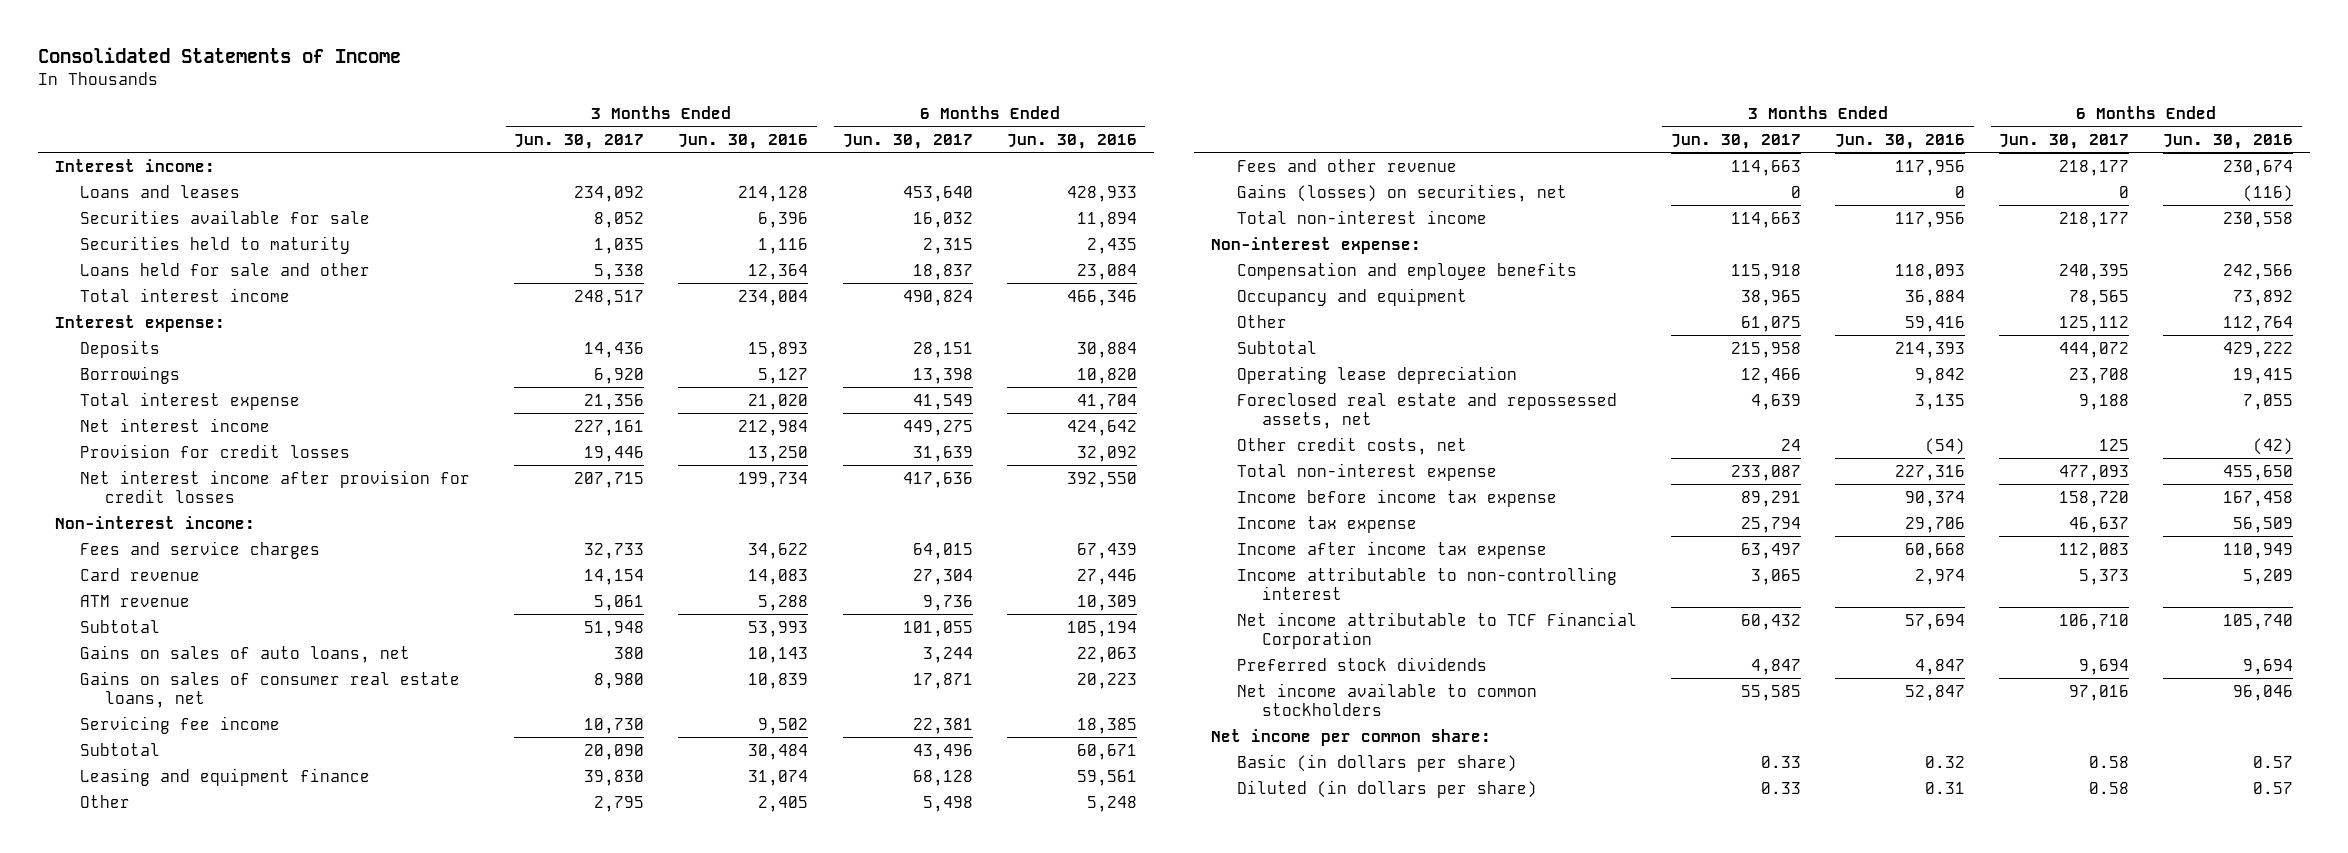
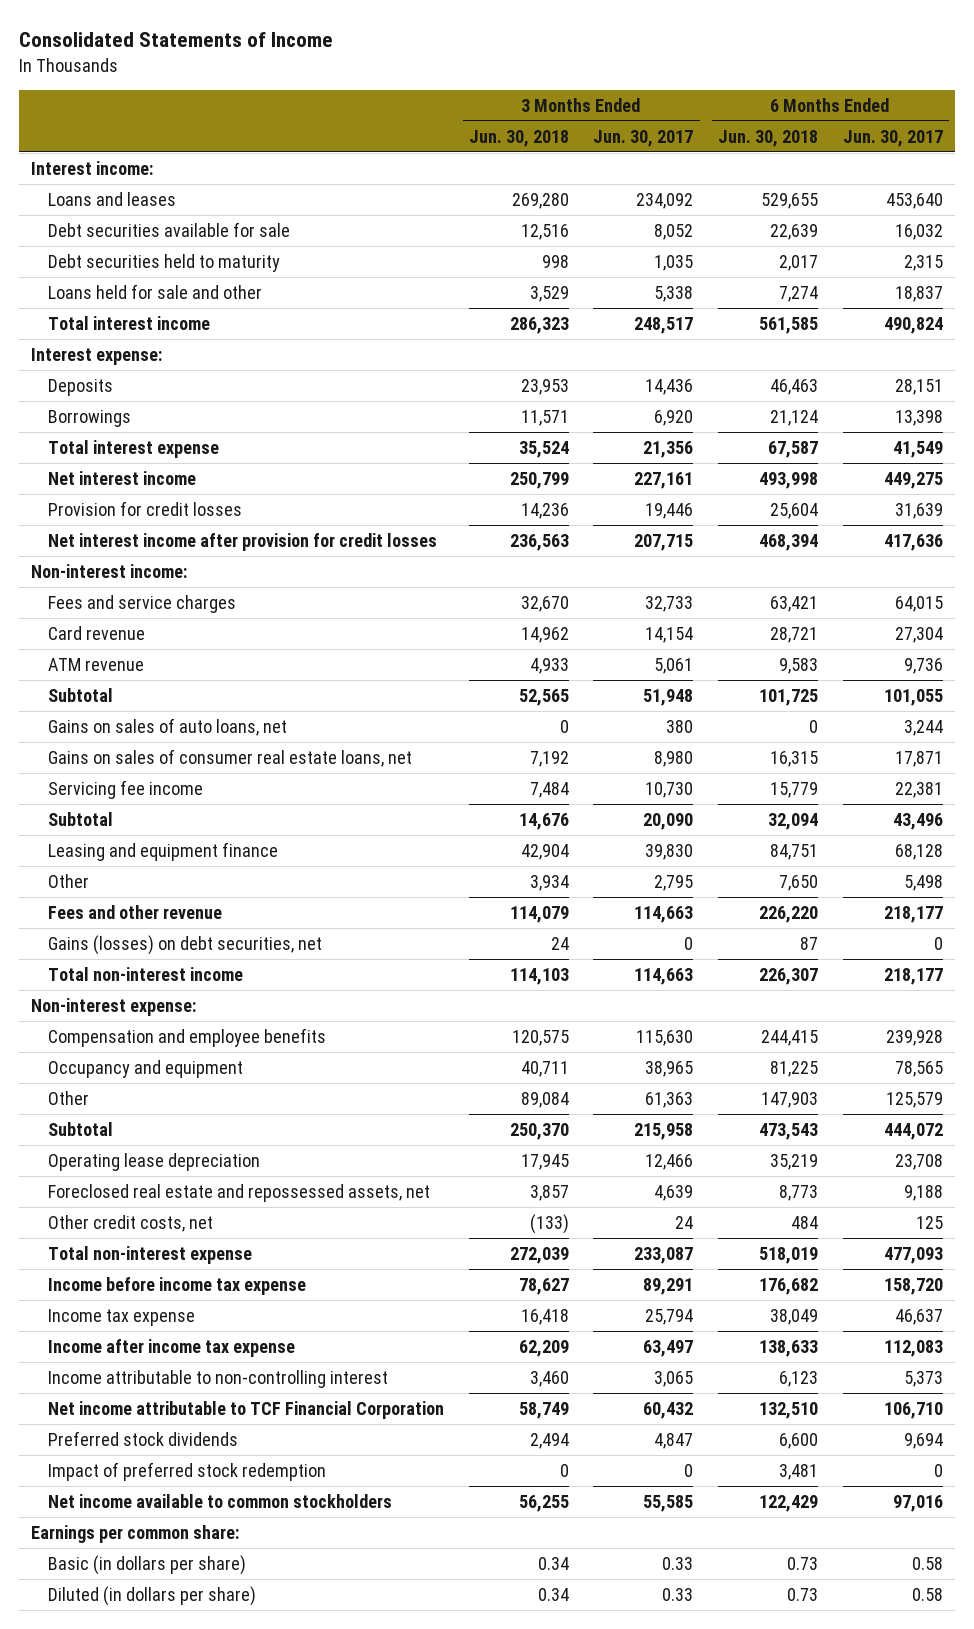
[678,133,809,149] Jun. 30, 2016 -> none
[1006,133,1137,149] Jun. 30, 2016 -> none
none -> [468,129,569,147] Jun. 30, 2018
none -> [718,129,819,147] Jun. 30, 2018
[80,209,371,224] Securities available for sale -> [48,221,291,237] Debt securities available for sale
[80,235,351,254] Securities held to maturity -> [48,253,281,272] Debt securities held to maturity
[1236,183,1567,202] Gains (losses) on securities, net -> [48,934,323,955] Gains (losses) on debt securities, net
[1730,263,1801,280] 115,918 -> [636,1029,694,1046] 115,630
[2059,263,2130,280] 240,395 -> [885,1029,943,1046] 239,928
[1740,315,1801,332] 61,075 -> [645,1091,694,1108] 61,363
[2059,315,2130,332] 125,112 -> [885,1091,943,1108] 125,579
none -> [48,1461,327,1481] Impact of preferred stock redemption
[1211,728,1492,746] Net income per common share: -> [30,1524,239,1543] Earnings per common share:

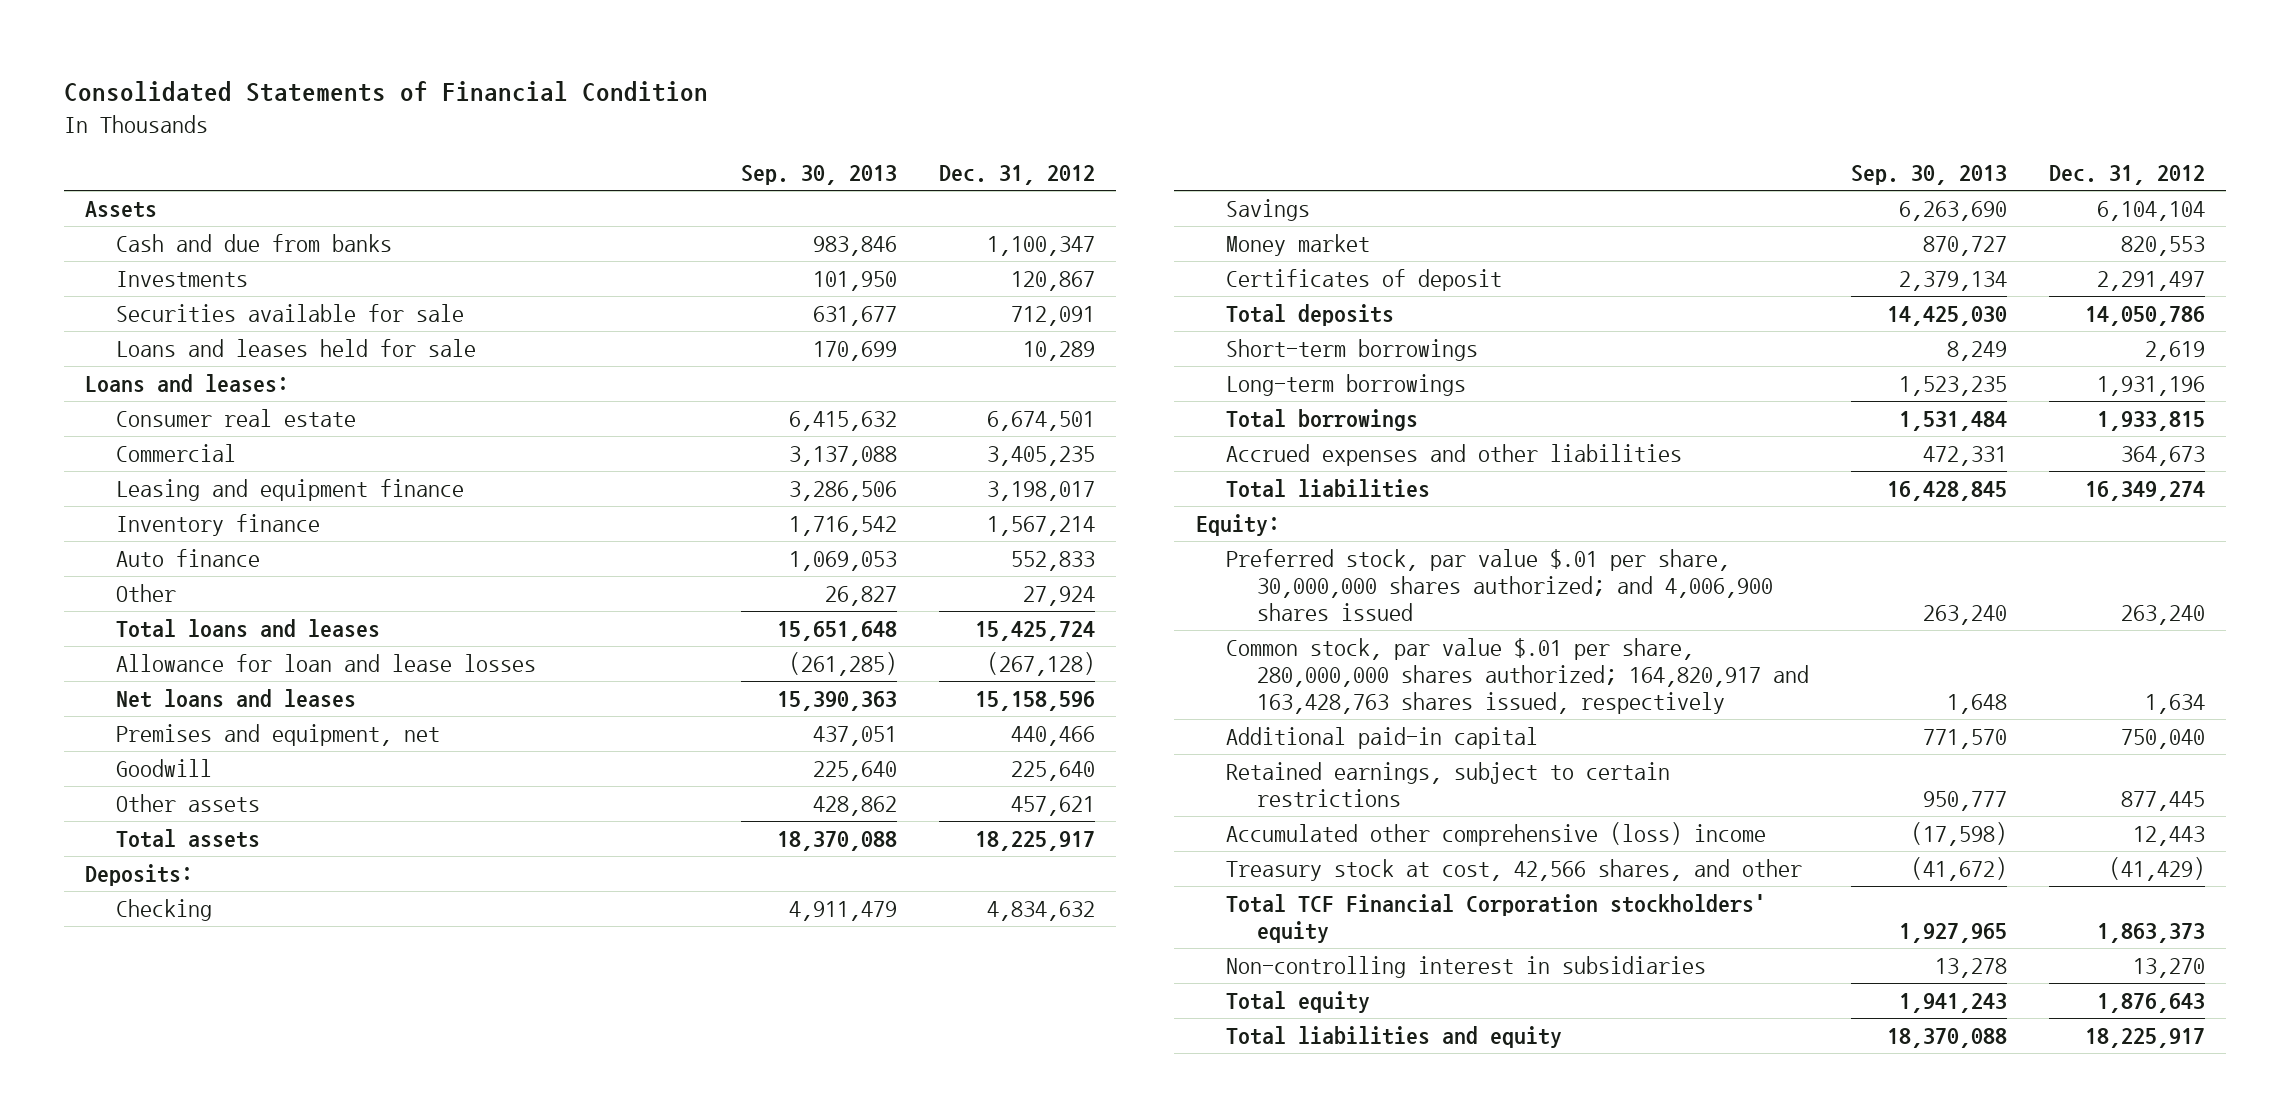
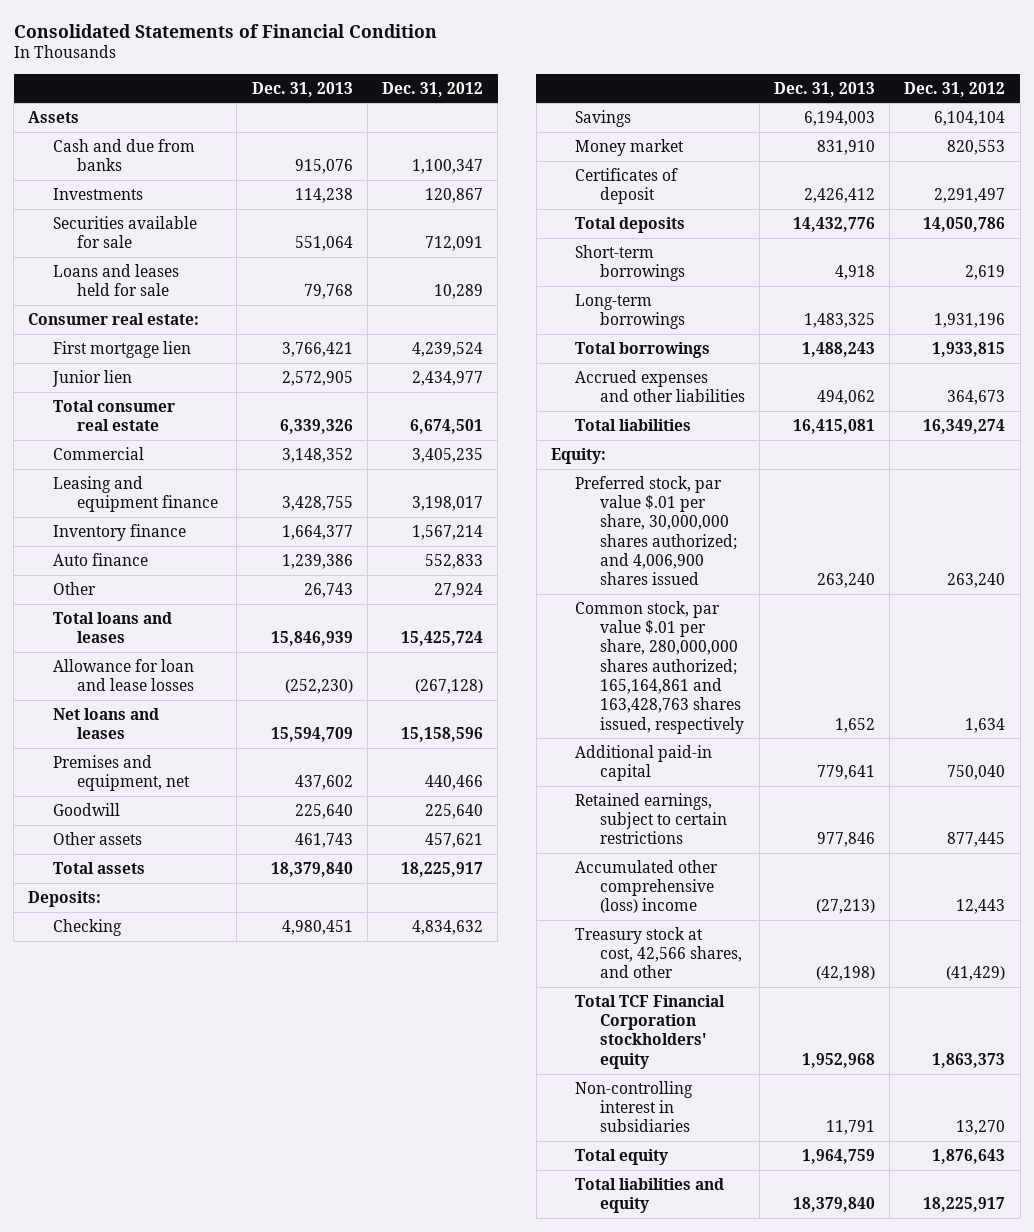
[740,165,897,186] Sep. 30, 2013 -> none
none -> [251,81,353,97] Dec. 31, 2013
[85,374,290,393] Loans and leases: -> none
none -> [28,312,200,325] Consumer real estate:
none -> [52,340,191,358] First mortgage lien
none -> [51,369,132,387] Junior lien
[115,409,356,428] Consumer real estate -> [52,399,175,432] Total consumer real estate
[1226,638,1809,715] Common stock, par value $.01 per share, 280,000,000 shares authorized; 164,820,917 and 163,428,763 shares issued, respectively -> [575,600,744,734] Common stock, par value $.01 per share, 280,000,000 shares authorized; 165,164,861 and 163,428,763 shares issued, respectively

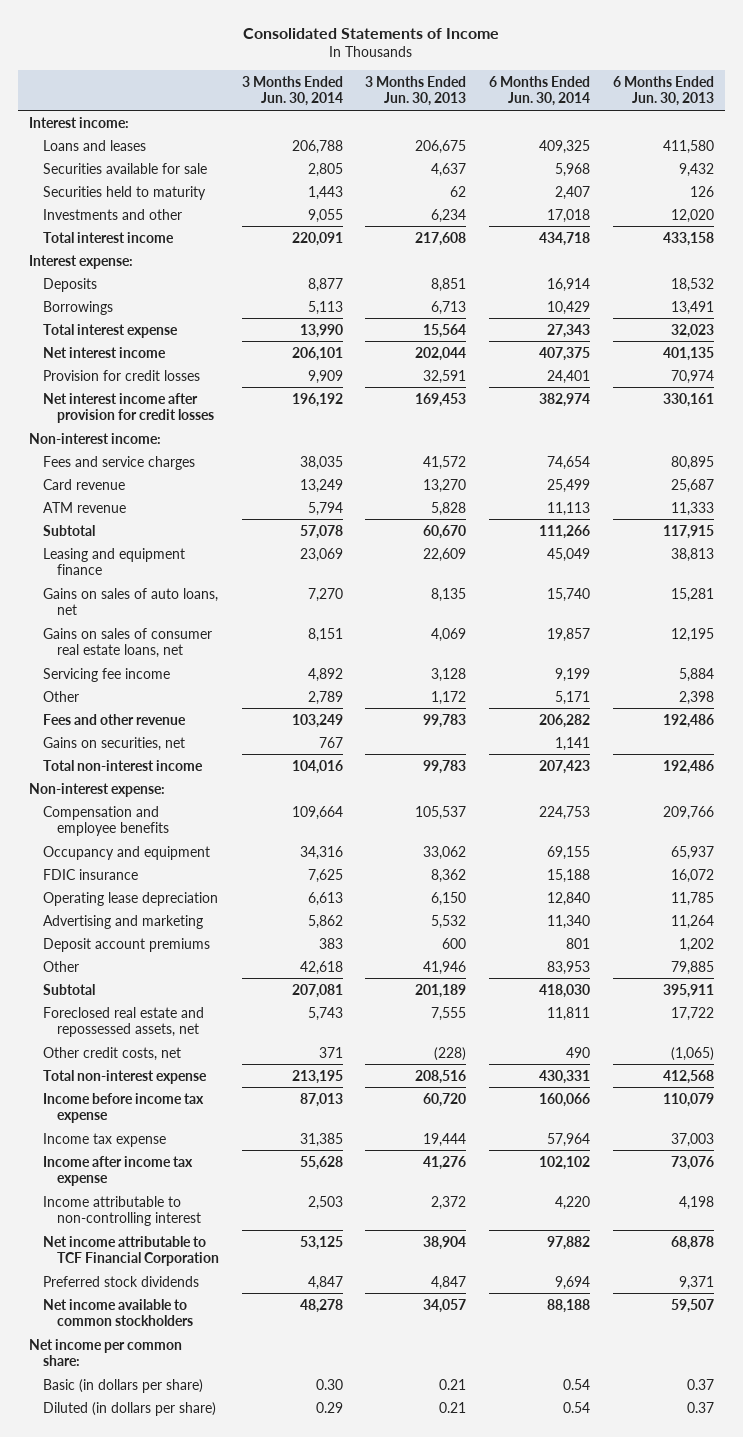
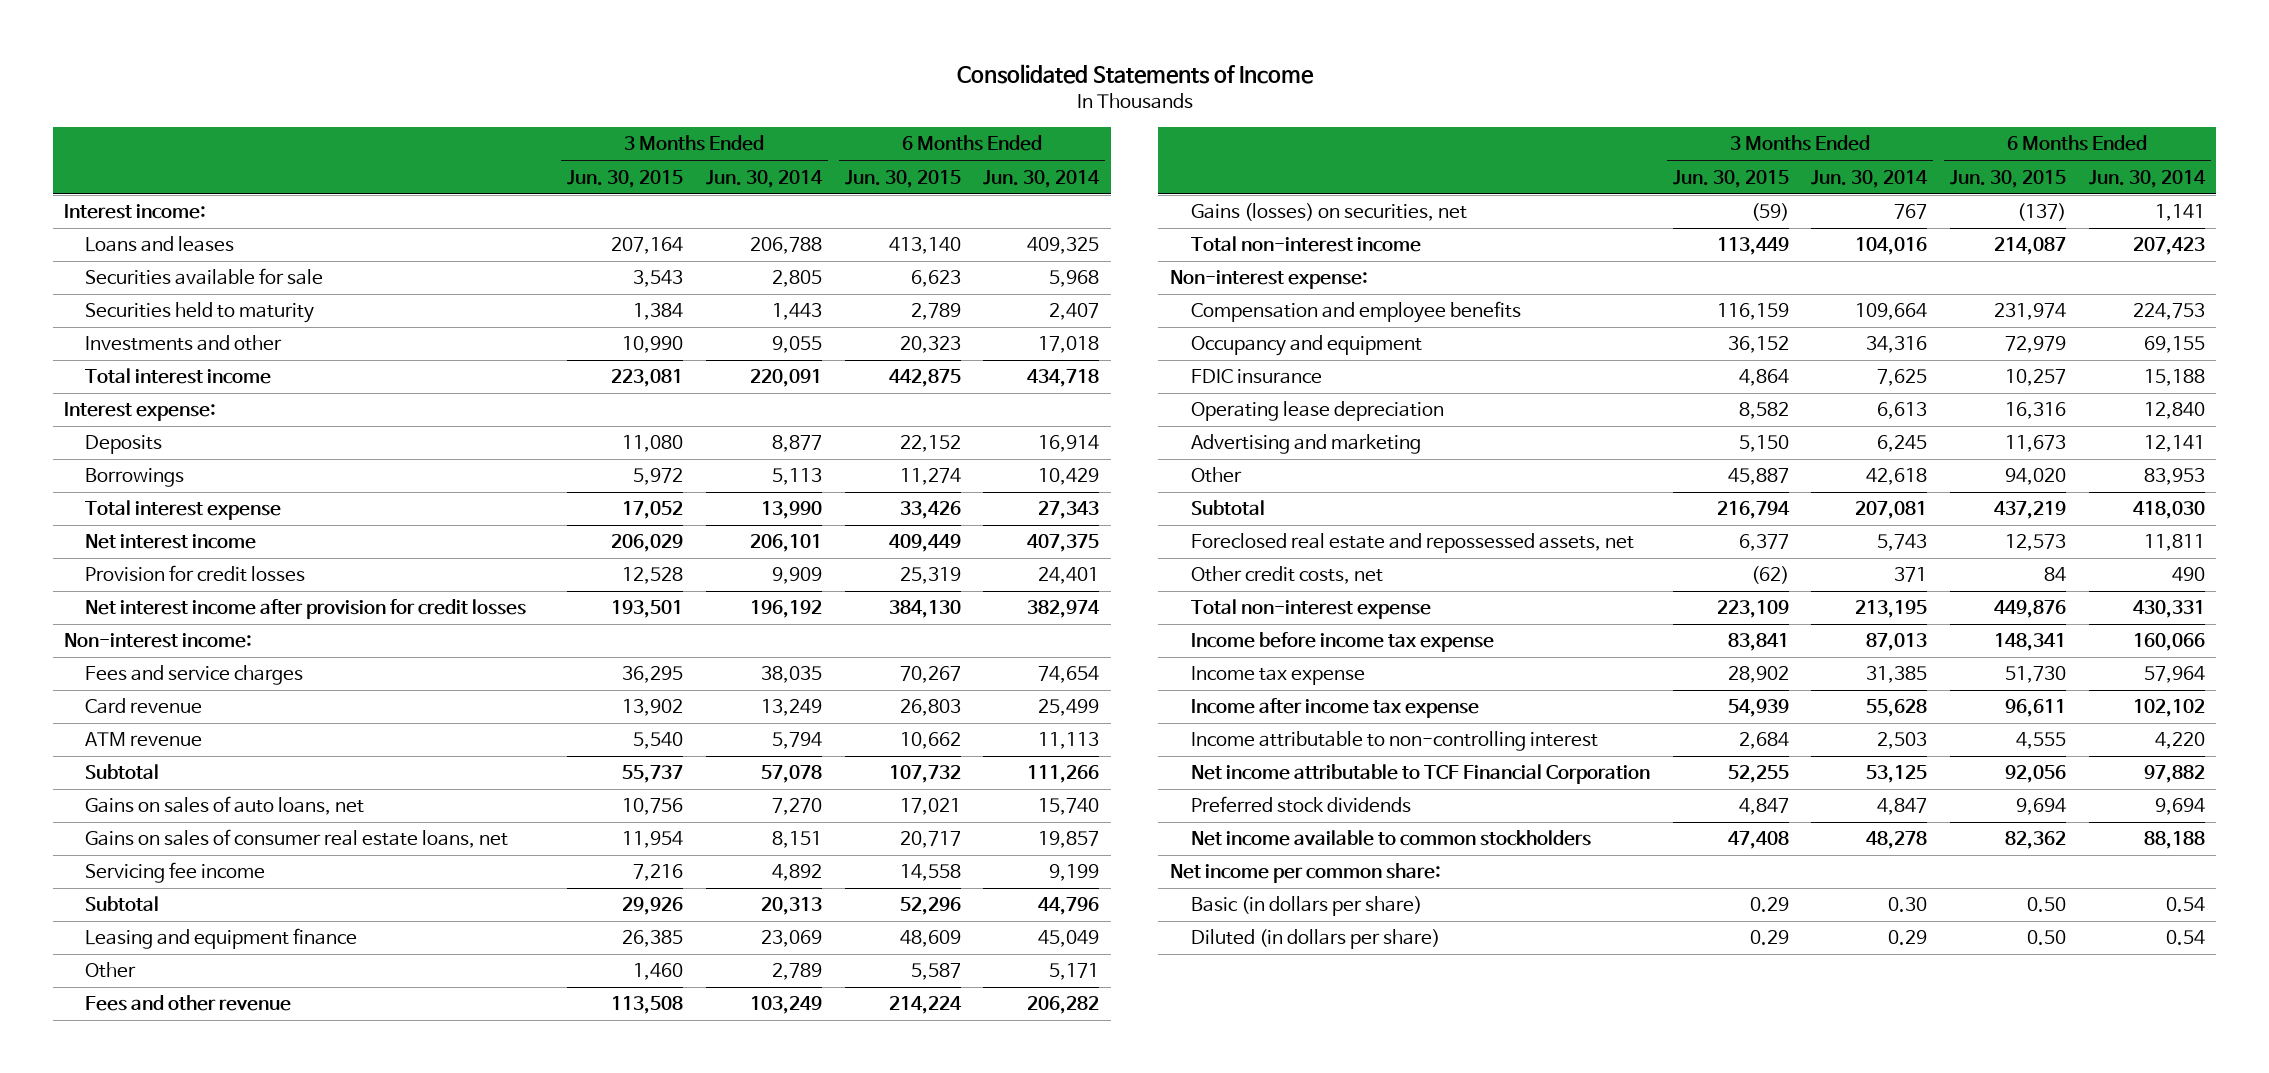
[365,75,467,107] 3 Months Ended Jun. 30, 2013 -> none
[612,75,714,107] 6 Months Ended Jun. 30, 2013 -> none
none -> [567,169,684,188] Jun. 30, 2015
none -> [844,169,961,188] Jun. 30, 2015
none -> [85,896,160,912] Subtotal
[42,547,185,576] Leasing and equipment finance -> [85,928,358,950] Leasing and equipment finance
[42,736,185,751] Gains on securities, net -> [1190,203,1467,222] Gains (losses) on securities, net
[42,937,210,952] Deposit account premiums -> none
[307,914,343,929] 5,862 -> [1877,435,1928,453] 6,245
[547,914,591,929] 11,340 -> [2143,435,2205,453] 12,141

